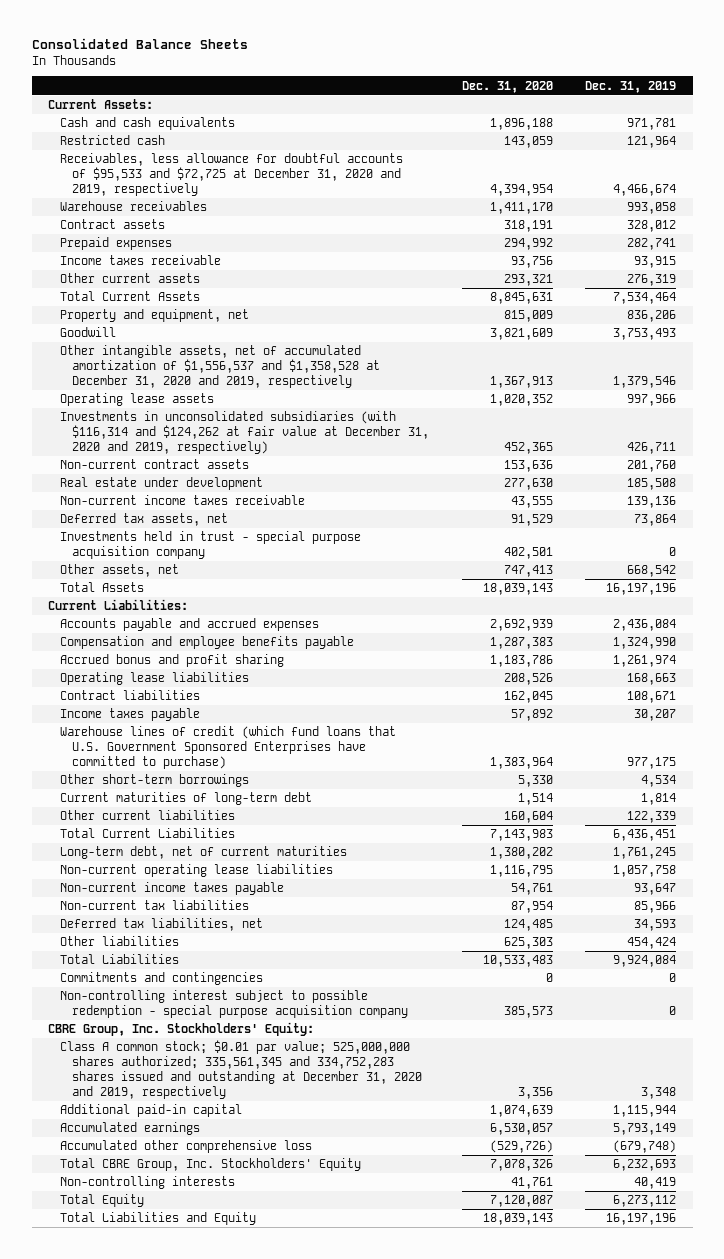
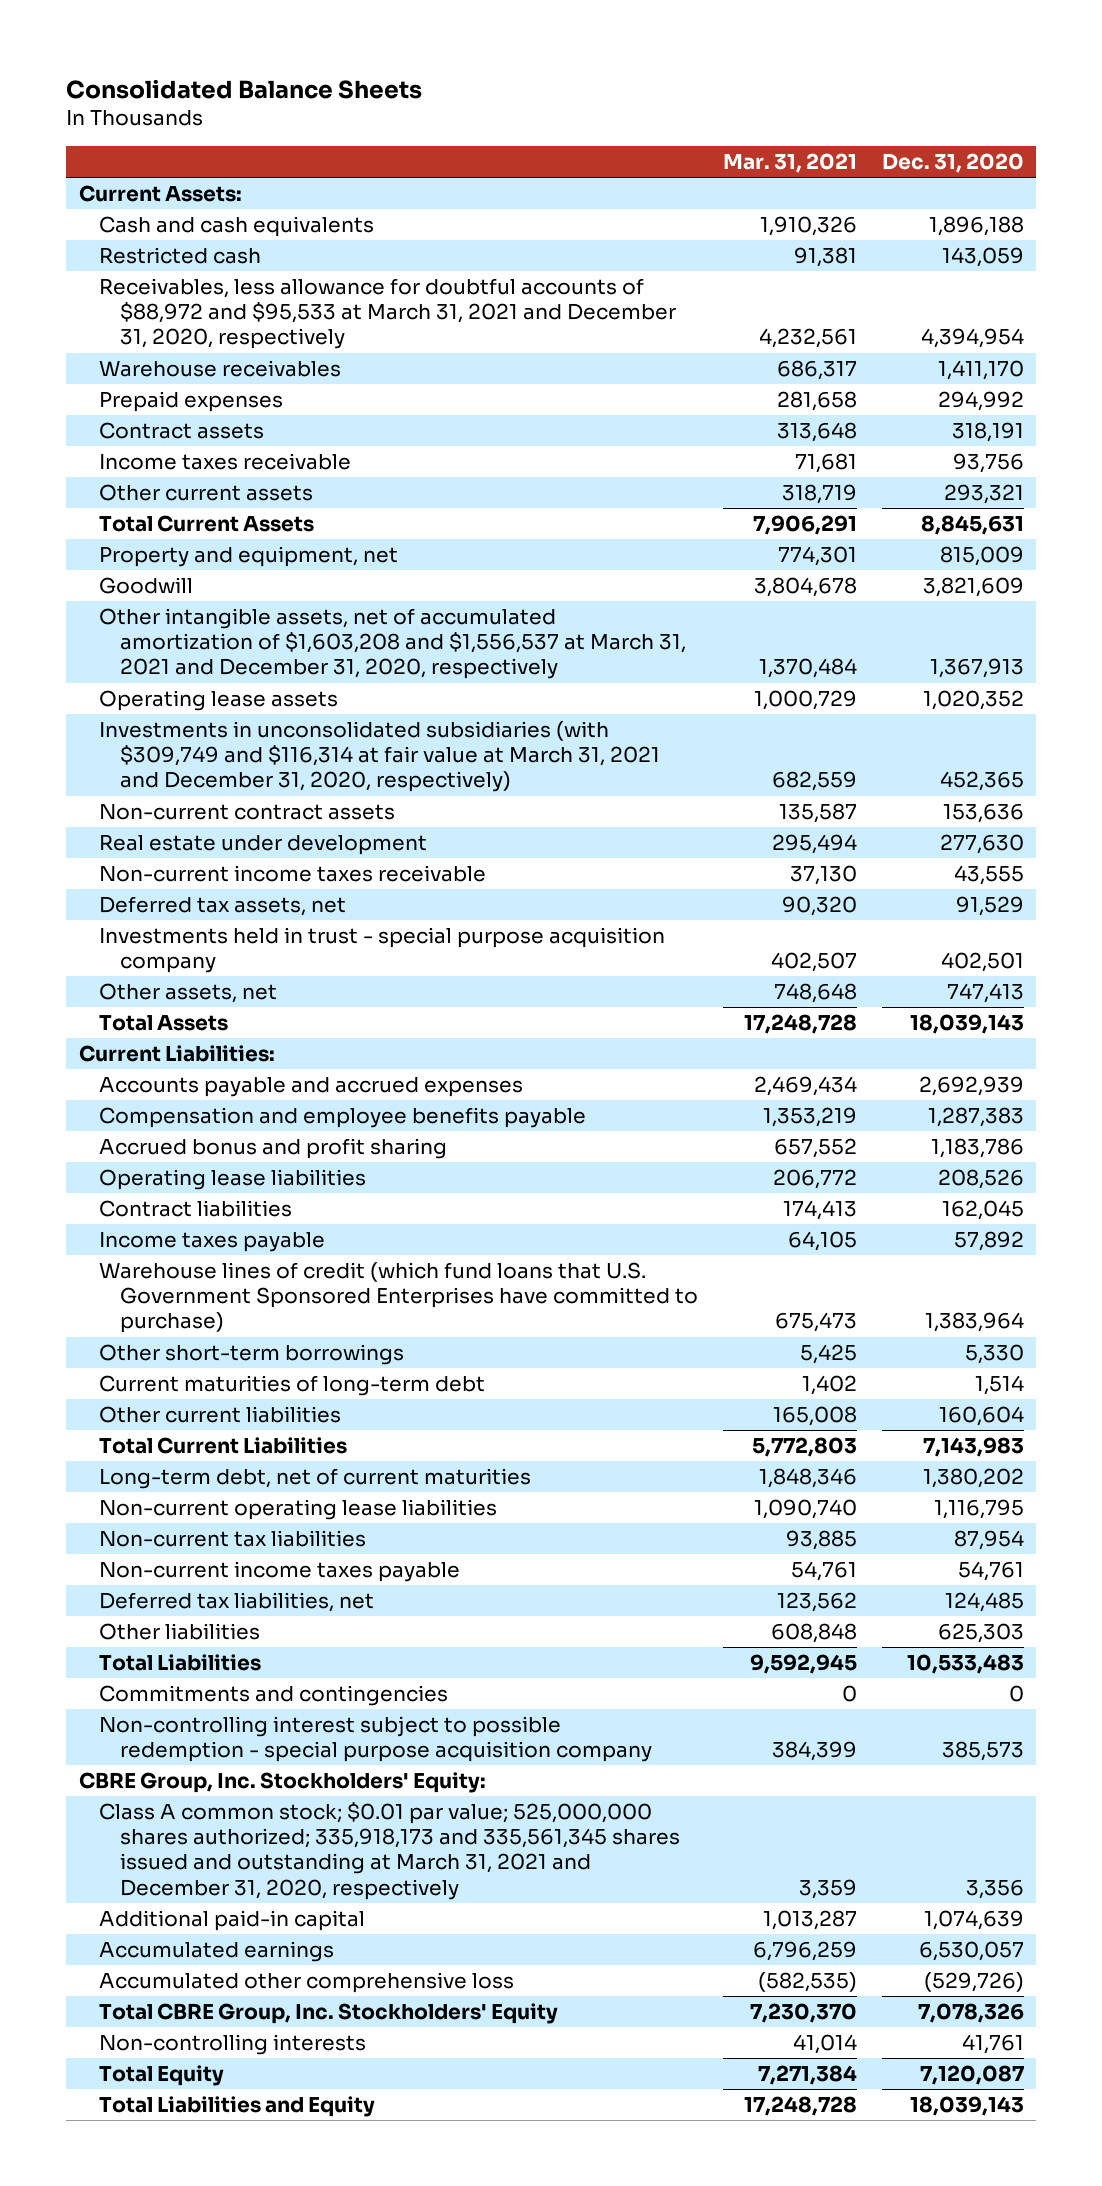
[585,80,677,93] Dec. 31, 2019 -> none
none -> [723,152,858,173] Mar. 31, 2021
[60,153,404,196] Receivables, less allowance for doubtful accounts of $95,533 and $72,725 at December 31, 2020 and 2019, respectively -> [99,278,677,350] Receivables, less allowance for doubtful accounts of $88,972 and $95,533 at March 31, 2021 and December 31, 2020, respectively
[60,219,166,230] Contract assets -> [99,422,265,440] Contract assets
[60,345,381,388] Other intangible assets, net of accumulated amortization of $1,556,537 and $1,358,528 at December 31, 2020 and 2019, respectively -> [99,608,687,680] Other intangible assets, net of accumulated amortization of $1,603,208 and $1,556,537 at March 31, 2021 and December 31, 2020, respectively
[60,411,430,454] Investments in unconsolidated subsidiaries (with $116,314 and $124,262 at fair value at December 31, 2020 and 2019, respectively) -> [99,721,661,793] Investments in unconsolidated subsidiaries (with $309,749 and $116,314 at fair value at March 31, 2021 and December 31, 2020, respectively)
[60,882,285,896] Non-current income taxes payable -> [99,1561,461,1583] Non-current income taxes payable
[60,1040,423,1099] Class A common stock; $0.01 par value; 525,000,000 shares authorized; 335,561,345 and 334,752,283 shares issued and outstanding at December 31, 2020 and 2019, respectively -> [99,1802,681,1900] Class A common stock; $0.01 par value; 525,000,000 shares authorized; 335,918,173 and 335,561,345 shares issued and outstanding at March 31, 2021 and December 31, 2020, respectively

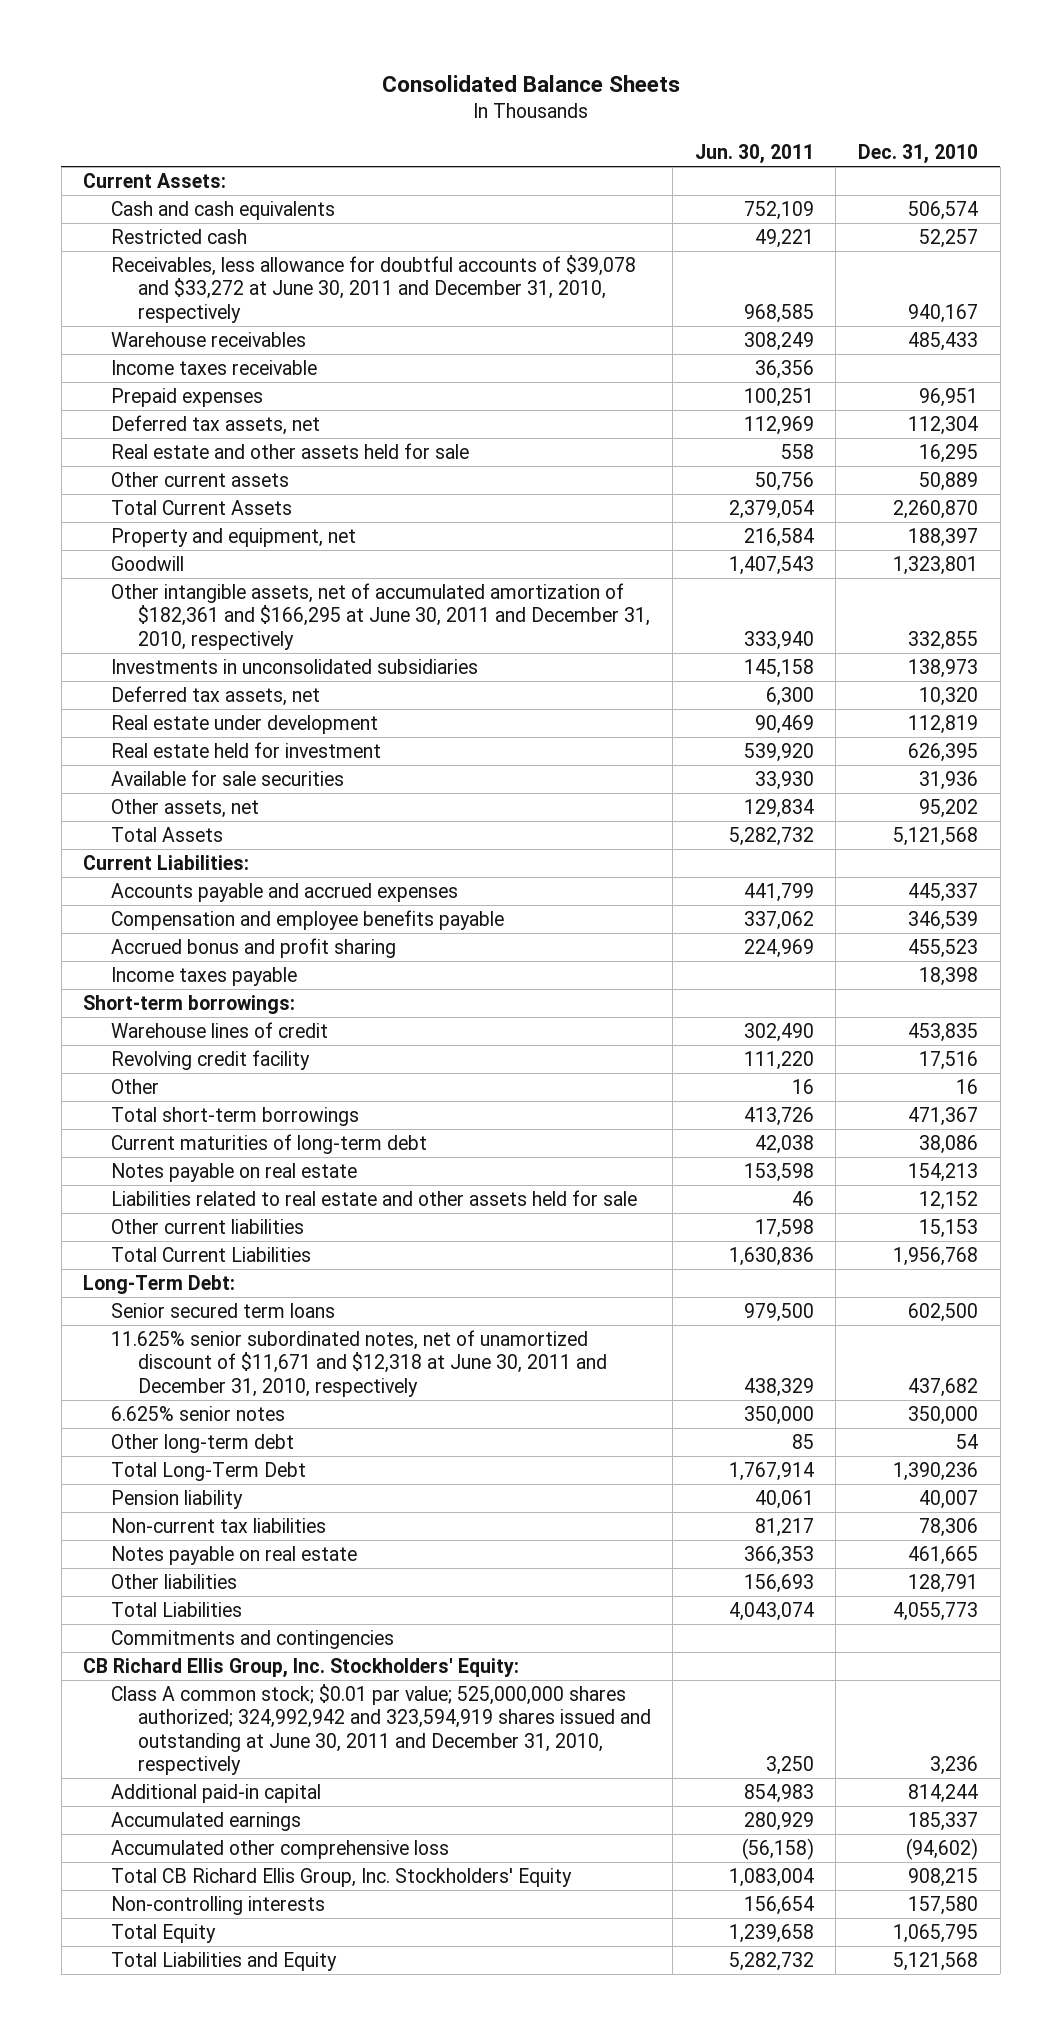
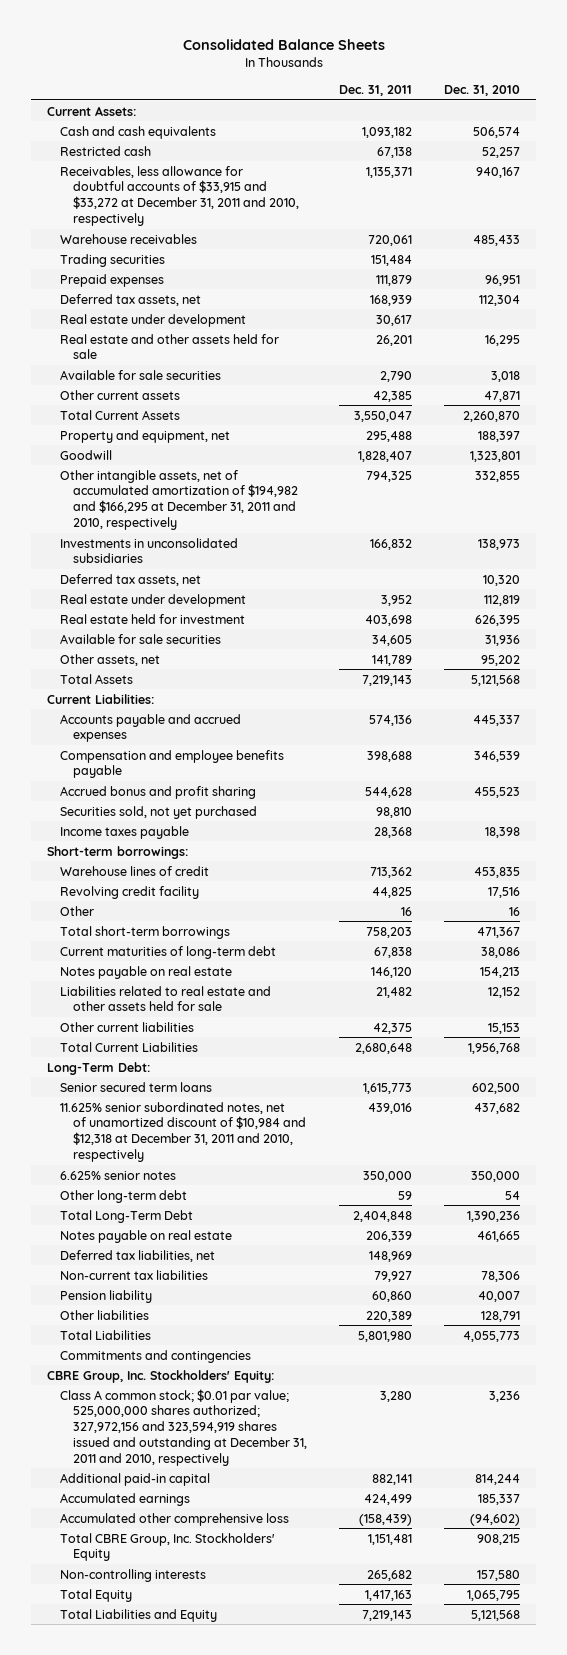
[694,144,814,165] Jun. 30, 2011 -> none
none -> [338,85,412,97] Dec. 31, 2011
[110,255,636,323] Receivables, less allowance for doubtful accounts of $39,078 and $33,272 at June 30, 2011 and December 31, 2010, respectively -> [59,165,299,226] Receivables, less allowance for doubtful accounts of $33,915 and $33,272 at December 31, 2011 and 2010, respectively
[110,360,317,376] Income taxes receivable -> none
none -> [59,253,165,267] Trading securities
none -> [59,313,246,327] Real estate under development
none -> [59,369,221,380] Available for sale securities
[918,472,978,492] 50,889 -> [484,390,521,402] 47,871
[110,583,650,650] Other intangible assets, net of accumulated amortization of $182,361 and $166,295 at June 30, 2011 and December 31, 2010, respectively -> [59,469,298,530] Other intangible assets, net of accumulated amortization of $194,982 and $166,295 at December 31, 2011 and 2010, respectively
none -> [59,805,257,819] Securities sold, not yet purchased
[110,1330,607,1397] 11.625% senior subordinated notes, net of unamortized discount of $11,671 and $12,318 at June 30, 2011 and December 31, 2010, respectively -> [59,1101,306,1162] 11.625% senior subordinated notes, net of unamortized discount of $10,984 and $12,318 at December 31, 2011 and 2010, respectively
none -> [59,1249,215,1262] Deferred tax liabilities, net
[110,1518,326,1534] Non-current tax liabilities -> [59,1269,208,1280] Non-current tax liabilities
[110,1490,243,1510] Pension liability -> [59,1289,152,1303] Pension liability
[83,1658,520,1679] CB Richard Ellis Group, Inc. Stockholders' Equity: -> [46,1369,274,1383] CBRE Group, Inc. Stockholders' Equity:
[110,1684,651,1776] Class A common stock; $0.01 par value; 525,000,000 shares authorized; 324,992,942 and 323,594,919 shares issued and outstanding at June 30, 2011 and December 31, 2010, respectively -> [59,1388,307,1466] Class A common stock; $0.01 par value; 525,000,000 shares authorized; 327,972,156 and 323,594,919 shares issued and outstanding at December 31, 2011 and 2010, respectively
[110,1868,572,1888] Total CB Richard Ellis Group, Inc. Stockholders' Equity -> [59,1532,275,1562] Total CBRE Group, Inc. Stockholders' Equity

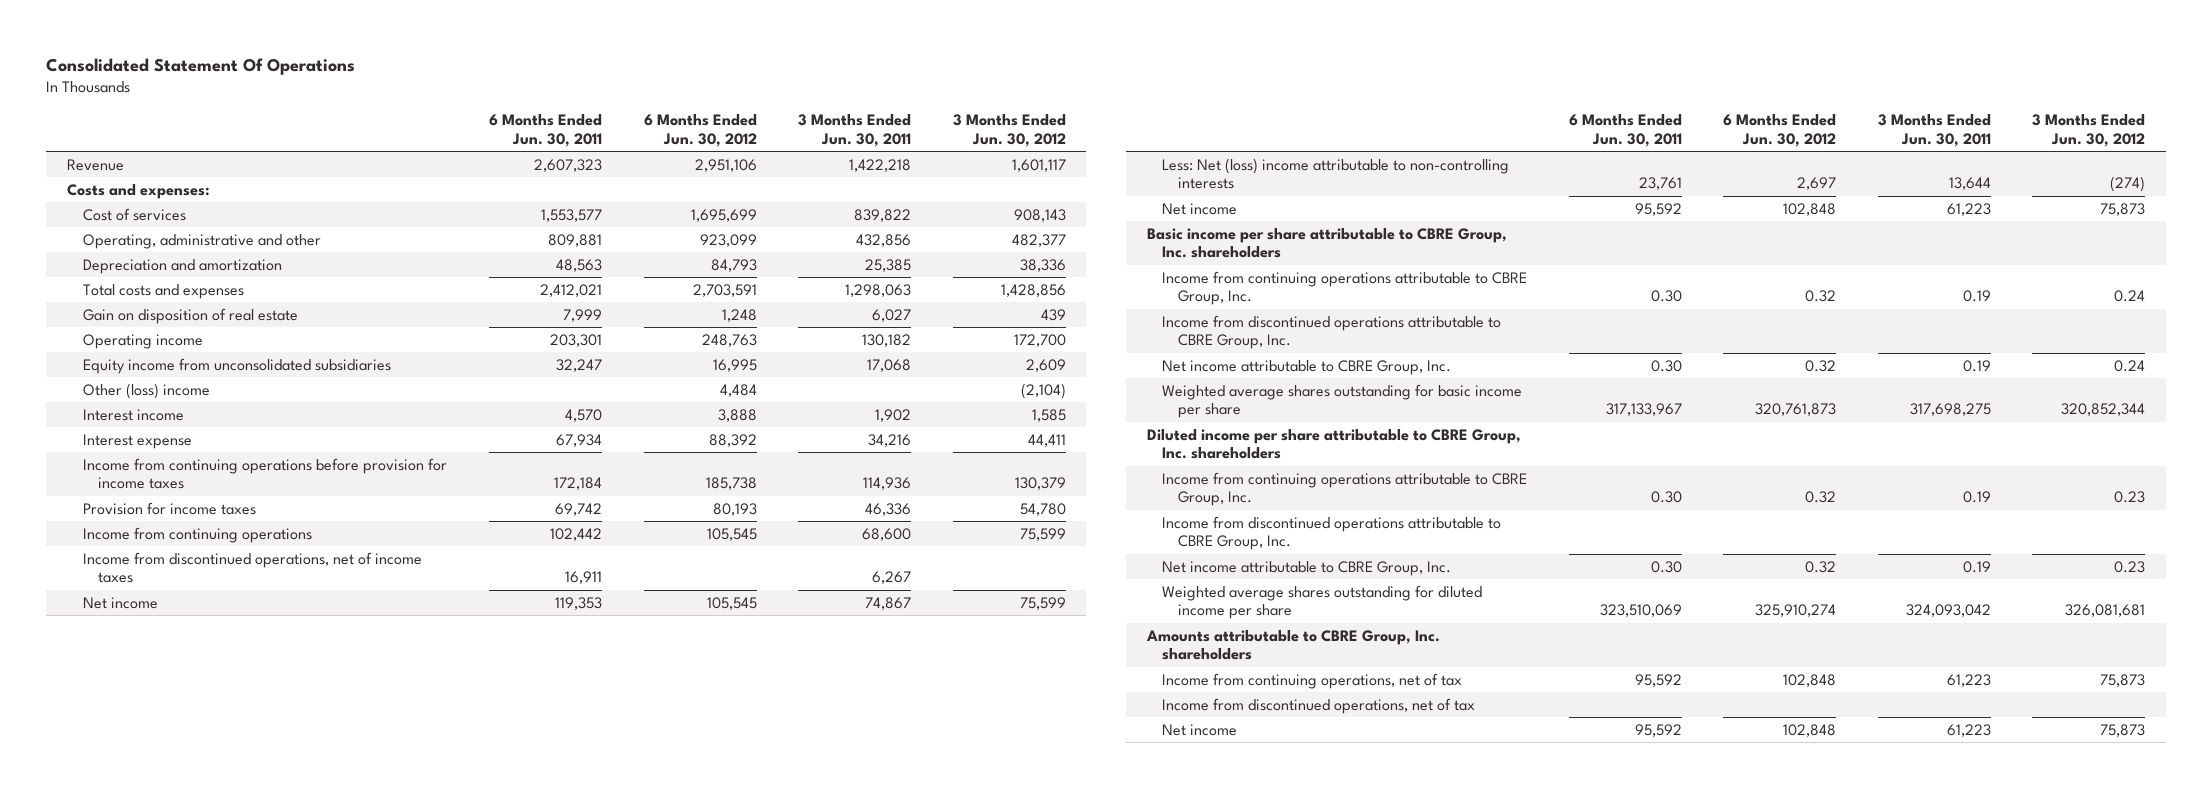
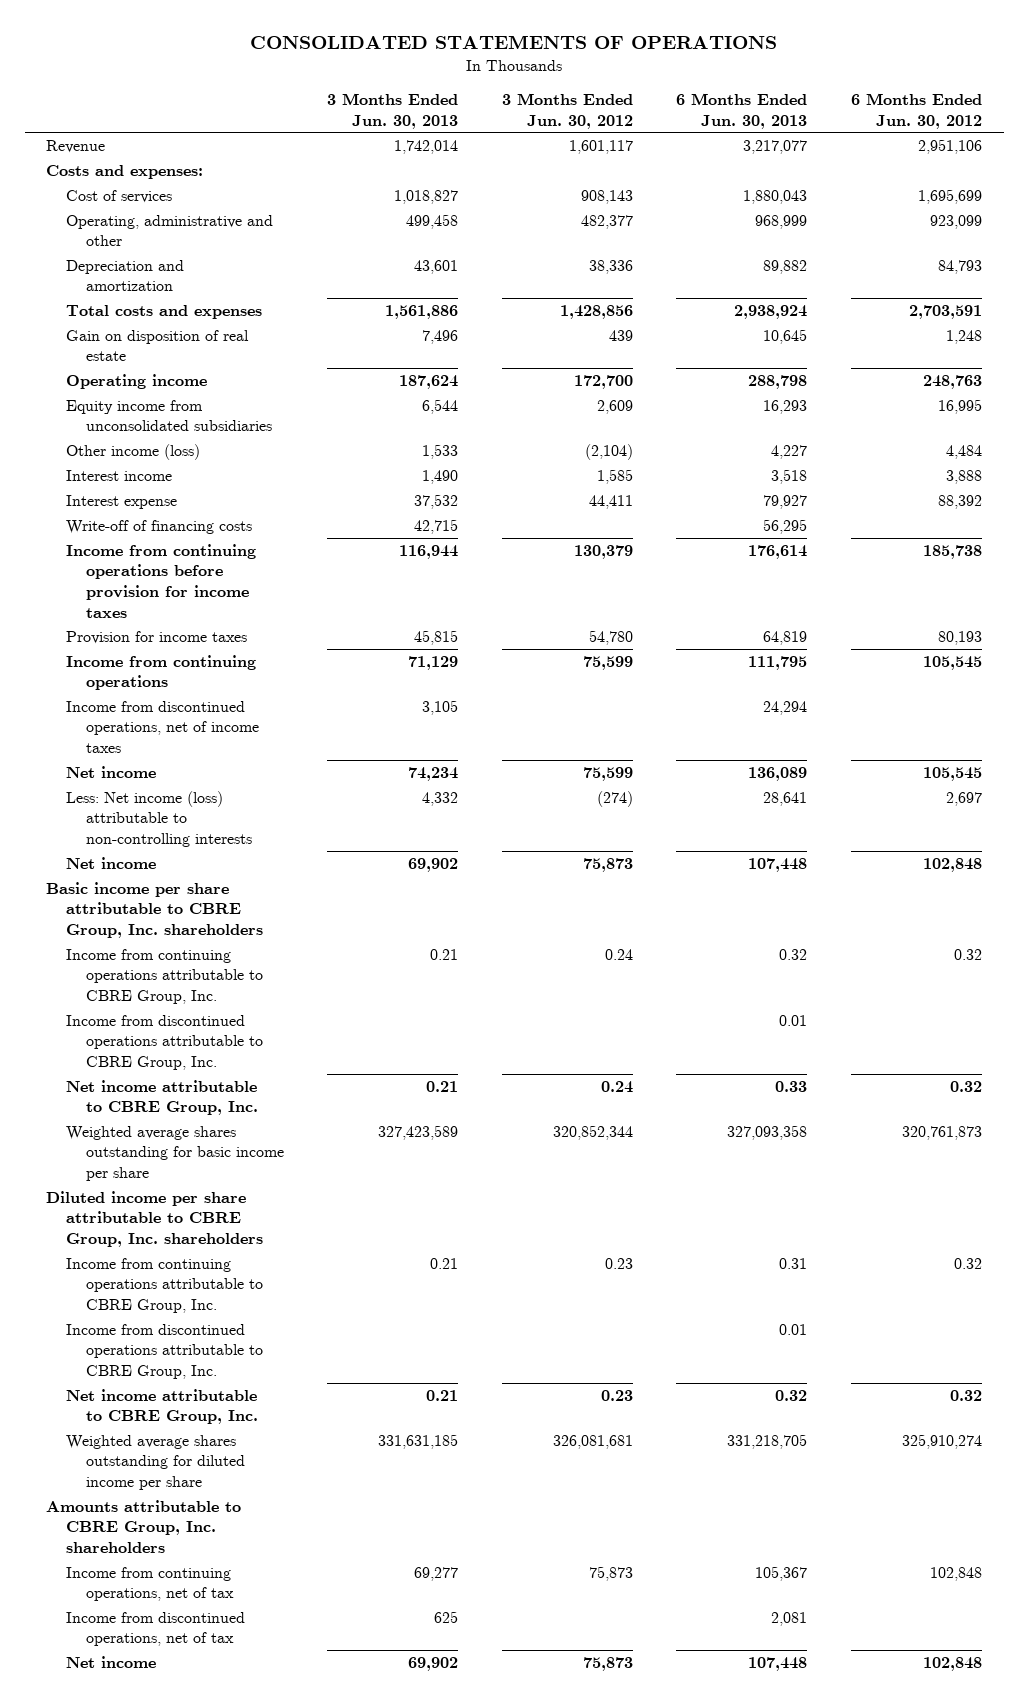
[46,57,356,75] Consolidated Statement Of Operations -> [250,35,778,50] CONSOLIDATED STATEMENTS OF OPERATIONS
[489,114,603,147] 6 Months Ended Jun. 30, 2011 -> none
[798,114,912,147] 3 Months Ended Jun. 30, 2011 -> none
none -> [327,92,459,129] 3 Months Ended Jun. 30, 2013
none -> [676,92,808,129] 6 Months Ended Jun. 30, 2013
[82,382,210,399] Other (loss) income -> [65,443,200,460] Other income (loss)
none -> [65,519,252,534] Write-off of financing costs
[1162,157,1510,190] Less: Net (loss) income attributable to non-controlling interests -> [65,790,252,848] Less: Net income (loss) attributable to non-controlling interests

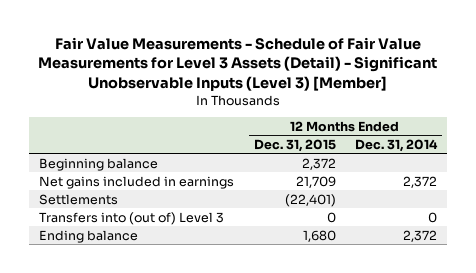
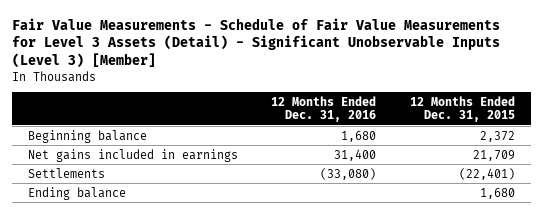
[355,138,439,152] Dec. 31, 2014 -> none
none -> [271,95,377,123] 12 Months Ended Dec. 31, 2016
[39,211,225,225] Transfers into (out of) Level 3 -> none

